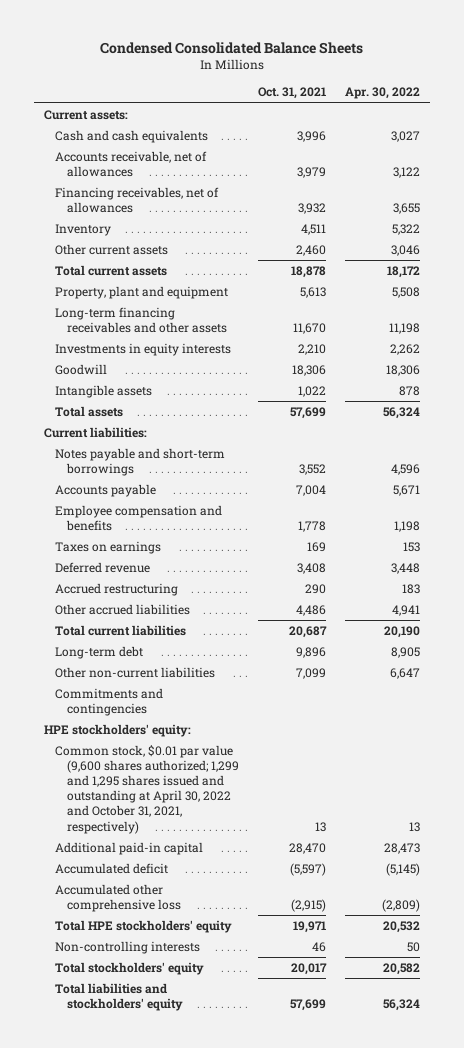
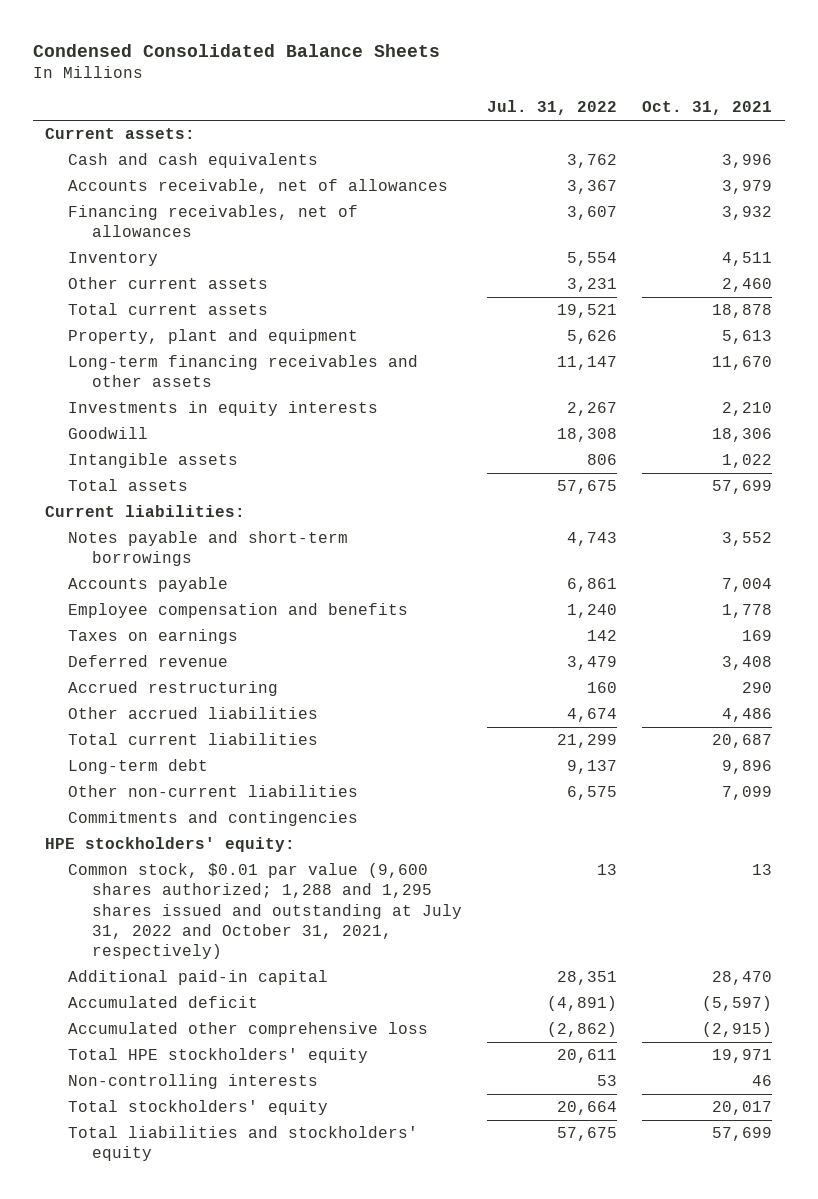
[345,87,421,100] Apr. 30, 2022 -> none
none -> [487,100,618,116] Jul. 31, 2022
[55,745,239,834] Common stock, $0.01 par value (9,600 shares authorized; 1,299 and 1,295 shares issued and outstanding at April 30, 2022 and October 31, 2021, respectively) -> [68,863,462,959] Common stock, $0.01 par value (9,600 shares authorized; 1,288 and 1,295 shares issued and outstanding at July 31, 2022 and October 31, 2021, respectively)

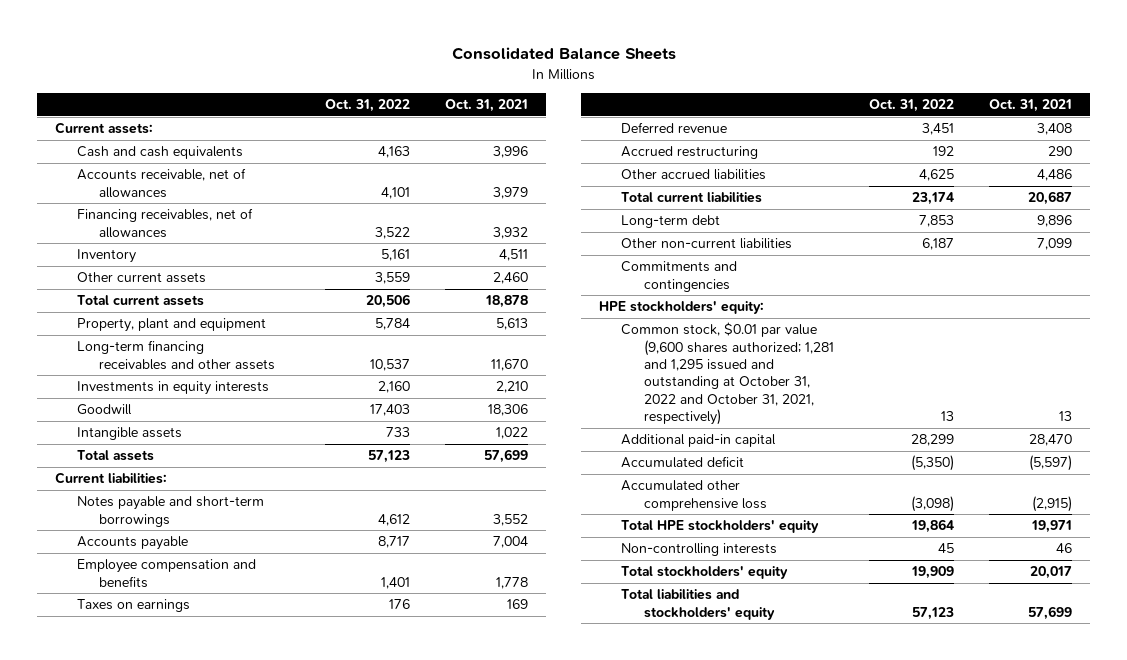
[32,44,440,58] Condensed Consolidated Balance Sheets -> [451,47,676,61] Consolidated Balance Sheets
[487,100,618,116] Jul. 31, 2022 -> none
none -> [324,99,410,113] Oct. 31, 2022
[68,863,462,959] Common stock, $0.01 par value (9,600 shares authorized; 1,288 and 1,295 shares issued and outstanding at July 31, 2022 and October 31, 2021, respectively) -> [621,322,834,426] Common stock, $0.01 par value (9,600 shares authorized; 1,281 and 1,295 issued and outstanding at October 31, 2022 and October 31, 2021, respectively)

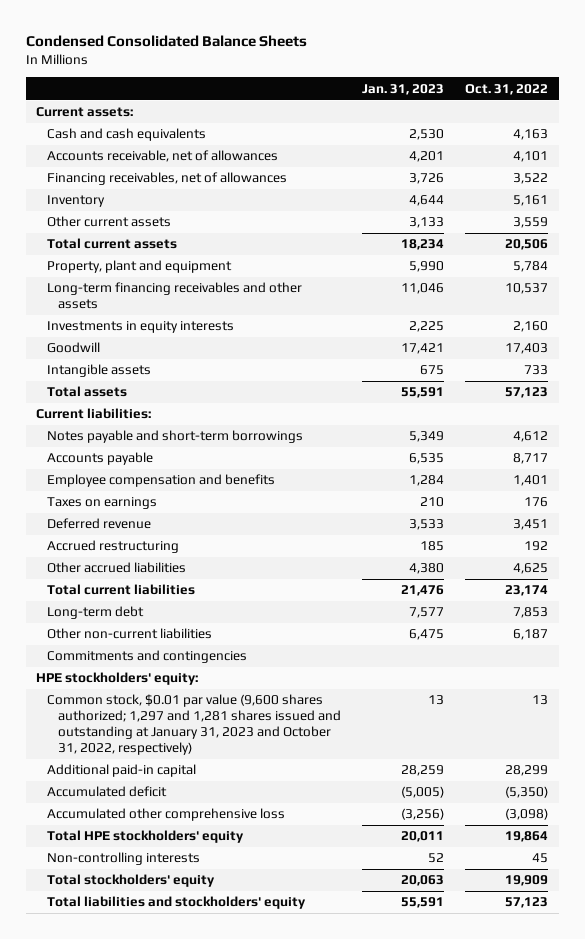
[451,47,676,61] Consolidated Balance Sheets -> [25,35,307,48] Condensed Consolidated Balance Sheets
[445,99,529,113] Oct. 31, 2021 -> none
none -> [362,83,445,95] Jan. 31, 2023
[621,322,834,426] Common stock, $0.01 par value (9,600 shares authorized; 1,281 and 1,295 issued and outstanding at October 31, 2022 and October 31, 2021, respectively) -> [47,694,342,756] Common stock, $0.01 par value (9,600 shares authorized; 1,297 and 1,281 shares issued and outstanding at January 31, 2023 and October 31, 2022, respectively)

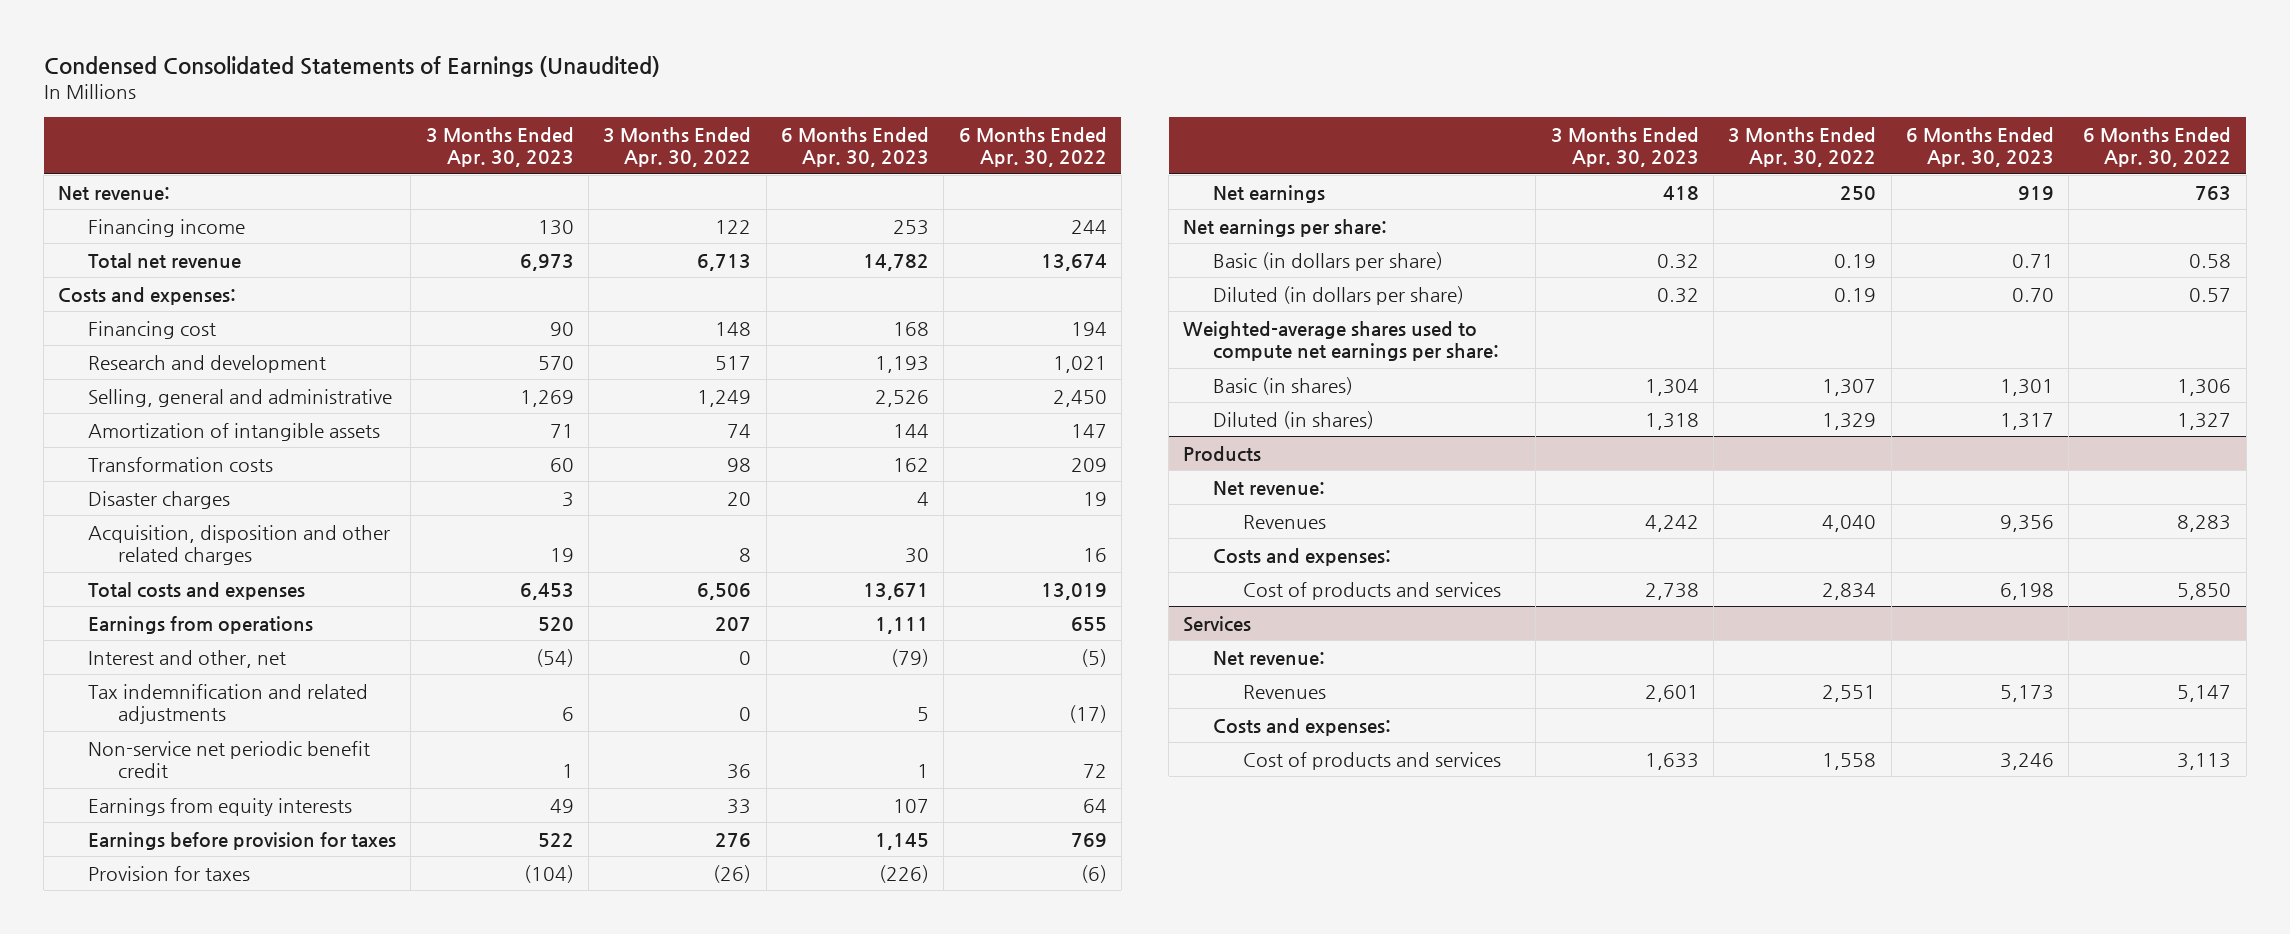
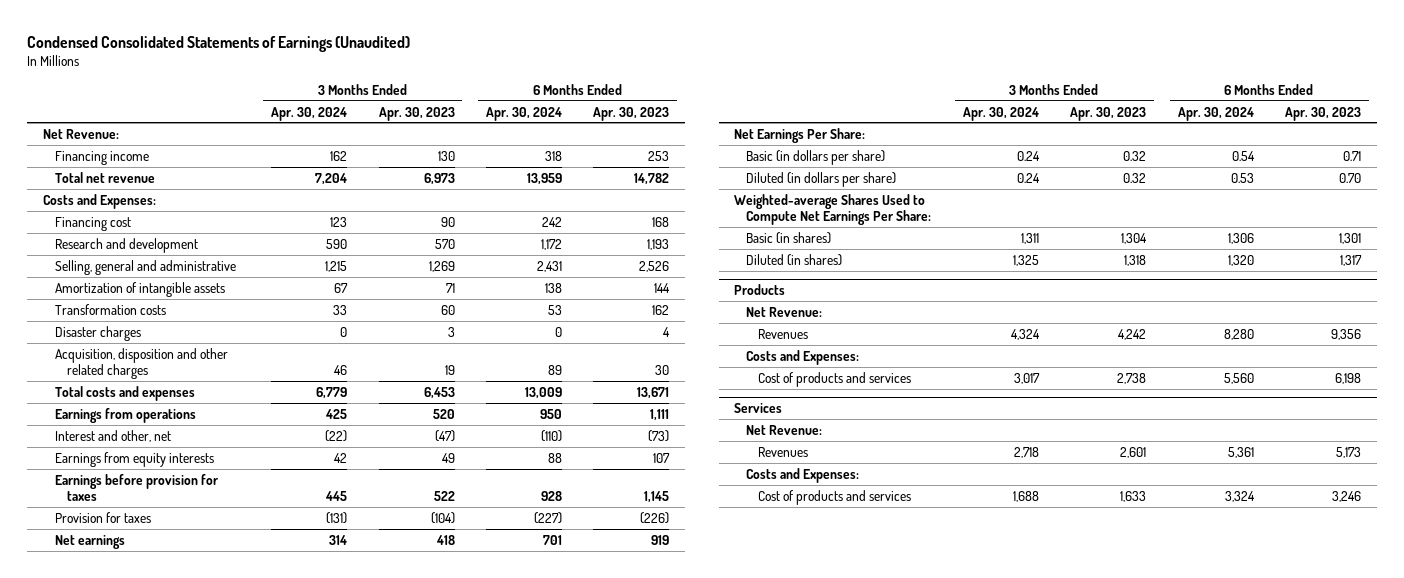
[603,126,752,168] 3 Months Ended Apr. 30, 2022 -> none
[958,126,1107,168] 6 Months Ended Apr. 30, 2022 -> none
none -> [271,106,348,121] Apr. 30, 2024
none -> [485,106,562,121] Apr. 30, 2024
[58,185,171,200] Net revenue: -> [42,128,119,139] Net Revenue:
[58,286,237,305] Costs and expenses: -> [42,193,156,209] Costs and Expenses:
[88,683,369,725] Tax indemnification and related adjustments -> none
[88,740,371,779] Non-service net periodic benefit credit -> none
[535,648,574,667] (54) -> [434,429,455,442] (47)
[890,648,929,667] (79) -> [648,429,670,442] (73)
[1183,218,1388,237] Net earnings per share: -> [734,127,866,143] Net Earnings Per Share:
[1183,320,1499,362] Weighted-average shares used to compute net earnings per share: -> [734,193,932,225] Weighted-average Shares Used to Compute Net Earnings Per Share:
[1212,480,1325,495] Net revenue: -> [746,306,823,317] Net Revenue:
[1212,547,1391,566] Costs and expenses: -> [746,349,860,365] Costs and Expenses:
[1212,650,1325,665] Net revenue: -> [746,424,823,435] Net Revenue:
[1212,717,1391,736] Costs and expenses: -> [746,467,860,483] Costs and Expenses:

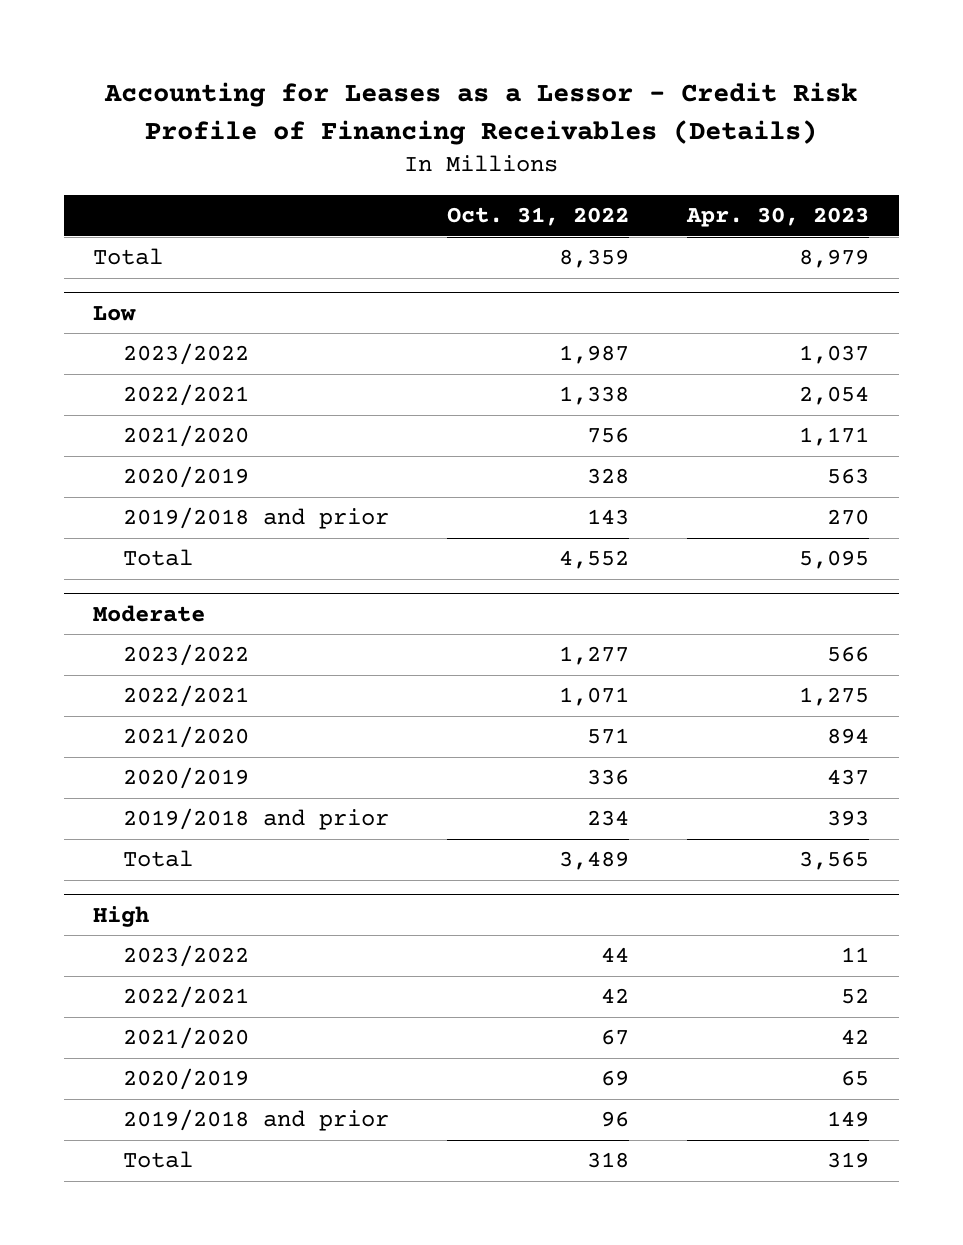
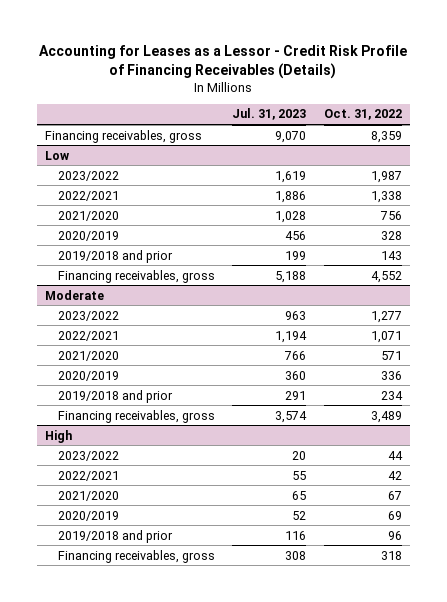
[686,207,870,228] Apr. 30, 2023 -> none
none -> [232,108,307,121] Jul. 31, 2023
[93,248,164,266] Total -> [45,129,203,143] Financing receivables, gross
[123,549,194,567] Total -> [57,269,215,283] Financing receivables, gross
[123,850,194,868] Total -> [57,409,215,423] Financing receivables, gross
[123,1151,194,1169] Total -> [57,549,215,563] Financing receivables, gross

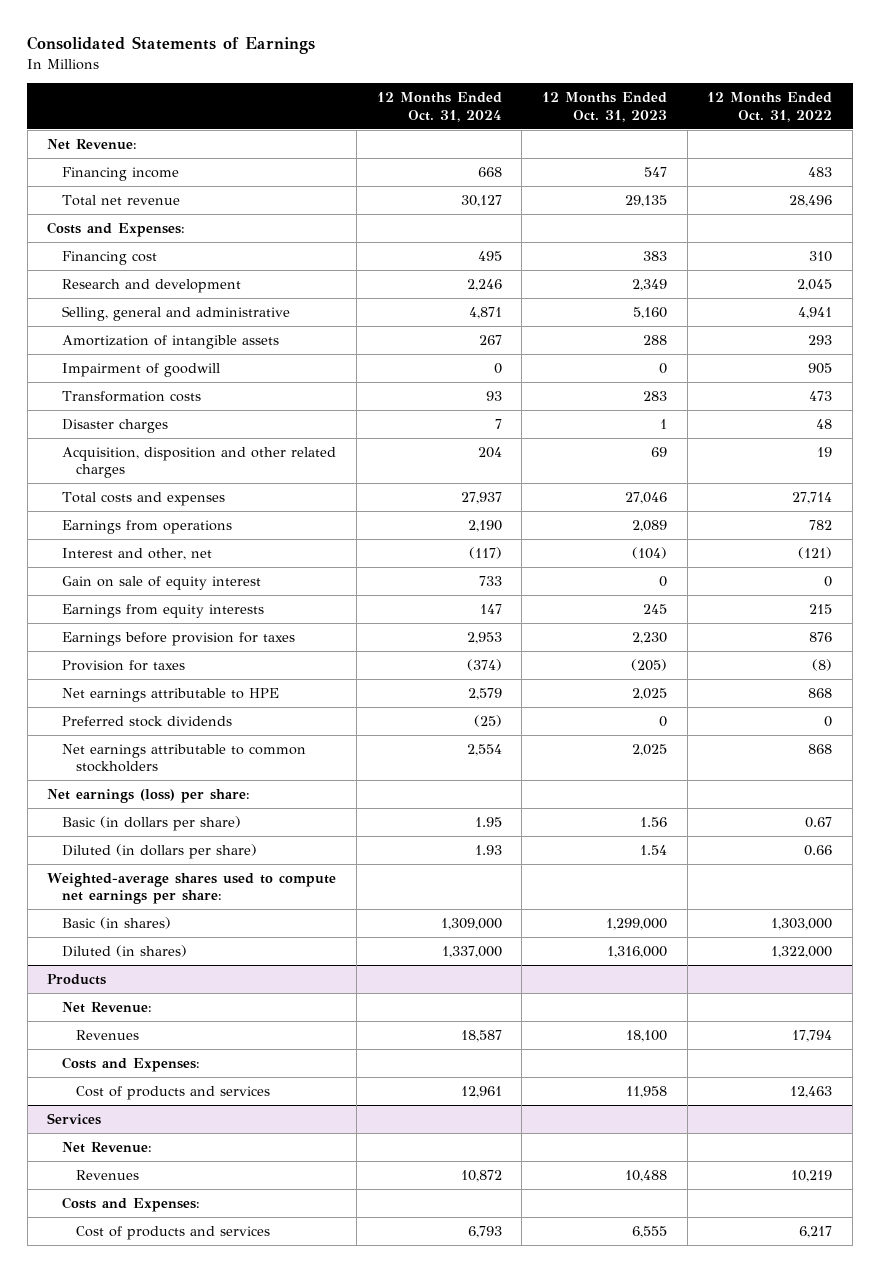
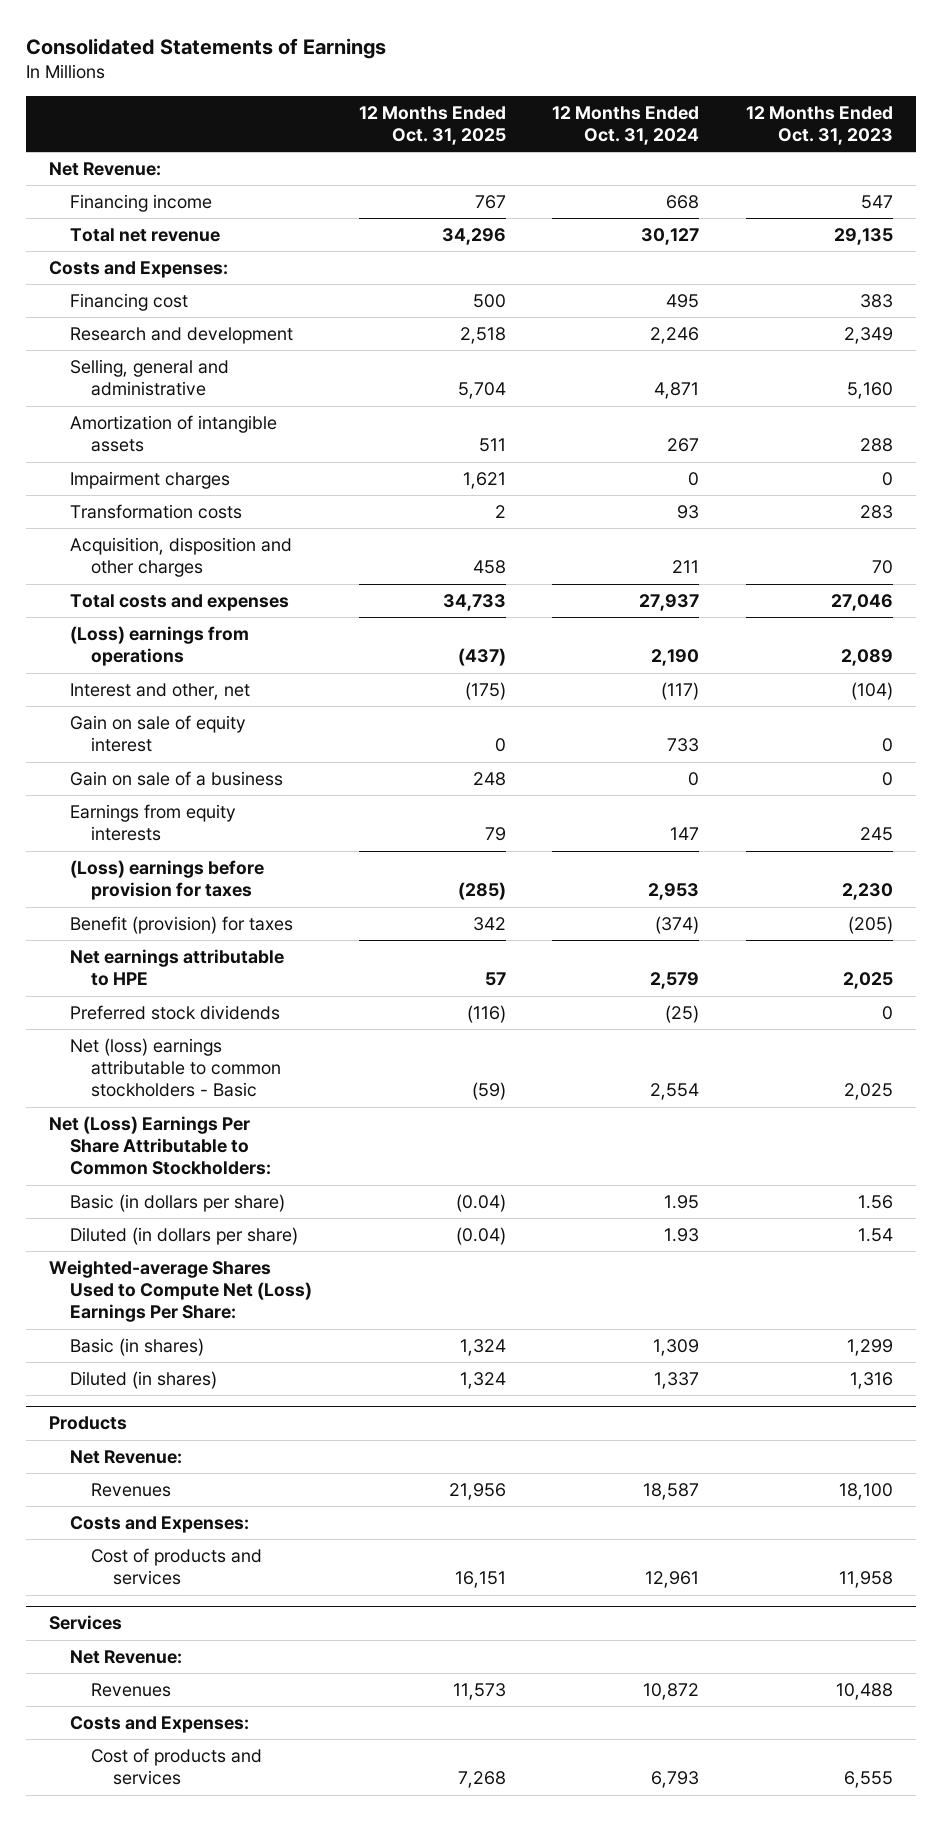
[707,92,833,122] 12 Months Ended Oct. 31, 2022 -> none
none -> [358,105,506,145] 12 Months Ended Oct. 31, 2025
[61,362,220,377] Impairment of goodwill -> none
none -> [70,471,231,490] Impairment charges
[61,418,168,433] Disaster charges -> none
[61,446,336,479] Acquisition, disposition and other related charges -> [70,537,293,578] Acquisition, disposition and other charges
[477,446,502,458] 204 -> [672,560,700,574] 211
[651,446,668,457] 69 -> [871,560,893,575] 70
[61,519,232,534] Earnings from operations -> [70,626,250,667] (Loss) earnings from operations
none -> [70,771,284,787] Gain on sale of a business
[61,631,295,646] Earnings before provision for taxes -> [70,860,265,901] (Loss) earnings before provision for taxes
[61,659,185,671] Provision for taxes -> [70,916,294,935] Benefit (provision) for taxes
[61,743,306,773] Net earnings attributable to common stockholders -> [70,1038,282,1098] Net (loss) earnings attributable to common stockholders - Basic
[47,788,251,803] Net earnings (loss) per share: -> [49,1116,272,1176] Net (Loss) Earnings Per Share Attributable to Common Stockholders:
[47,872,337,905] Weighted-average shares used to compute net earnings per share: -> [49,1260,313,1323] Weighted-average Shares Used to Compute Net (Loss) Earnings Per Share:
[440,917,502,930] 1,309,000 -> [653,1339,700,1357] 1,309
[606,917,668,930] 1,299,000 -> [846,1339,893,1357] 1,299
[441,945,502,958] 1,337,000 -> [654,1372,700,1390] 1,337
[607,945,668,958] 1,316,000 -> [849,1372,893,1390] 1,316

